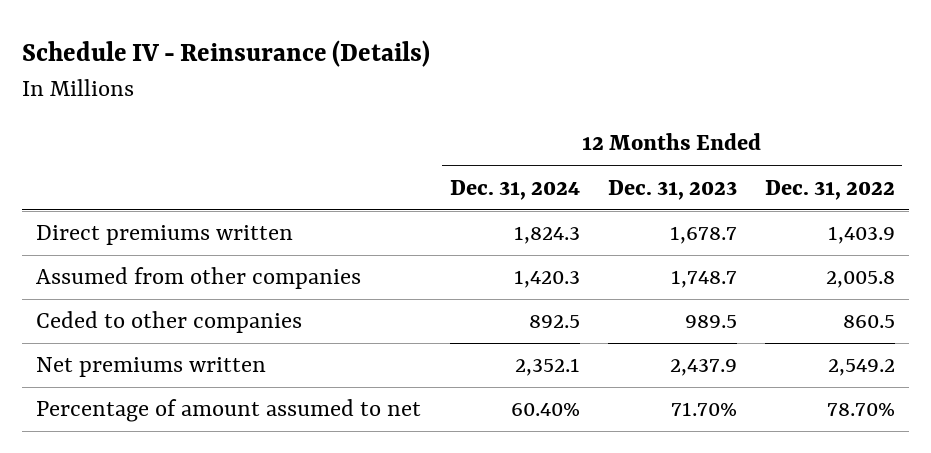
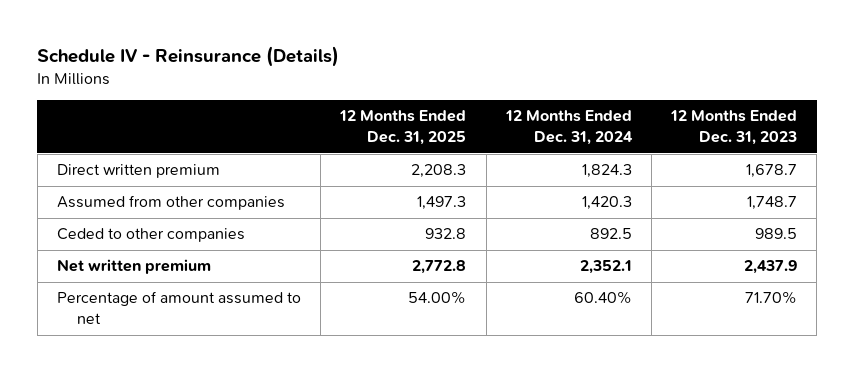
[765,179,896,200] Dec. 31, 2022 -> none
none -> [339,110,467,146] 12 Months Ended Dec. 31, 2025
[36,225,294,246] Direct premiums written -> [57,164,221,179] Direct written premium
[36,357,267,378] Net premiums written -> [57,259,212,275] Net written premium

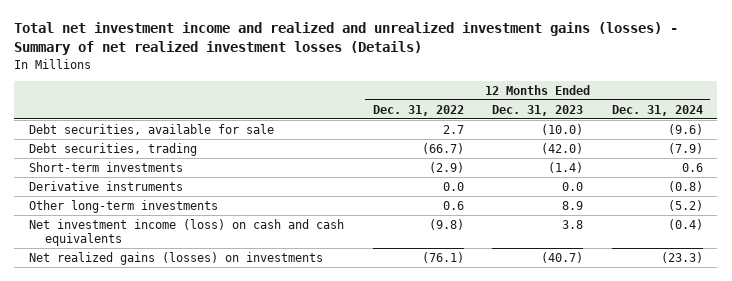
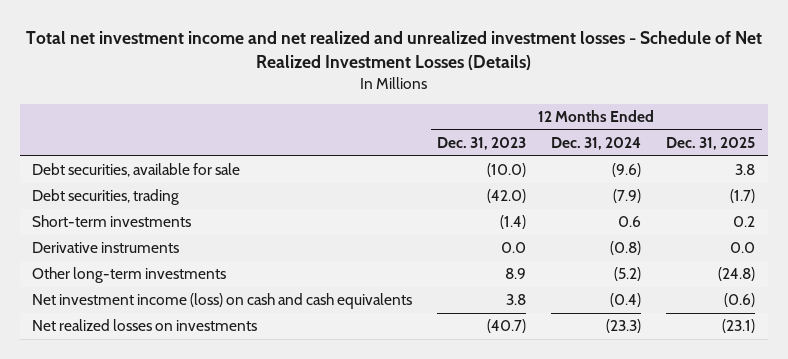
[14,22,679,56] Total net investment income and realized and unrealized investment gains (losses) - Summary of net realized investment losses (Details) -> [25,30,762,70] Total net investment income and net realized and unrealized investment losses - Schedule of Net Realized Investment Losses (Details)
[372,104,464,116] Dec. 31, 2022 -> none
none -> [666,137,756,151] Dec. 31, 2025
[28,251,323,265] Net realized gains (losses) on investments -> [32,319,258,332] Net realized losses on investments

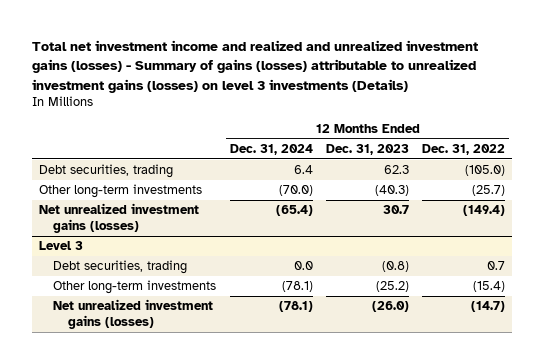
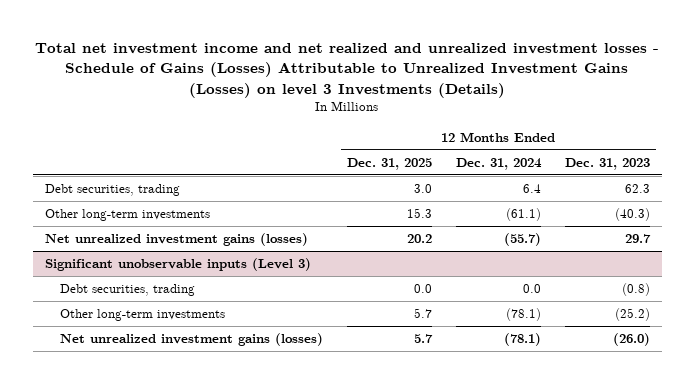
[32,40,479,93] Total net investment income and realized and unrealized investment gains (losses) - Summary of gains (losses) attributable to unrealized investment gains (losses) on level 3 investments (Details) -> [35,42,660,98] Total net investment income and net realized and unrealized investment losses - Schedule of Gains (Losses) Attributable to Unrealized Investment Gains (Losses) on level 3 Investments (Details)
[422,144,506,156] Dec. 31, 2022 -> none
none -> [346,157,432,170] Dec. 31, 2025
[278,185,313,197] (70.0) -> [505,208,541,222] (61.1)
[275,205,313,217] (65.4) -> [503,233,541,247] (55.7)
[383,205,410,215] 30.7 -> [624,234,651,244] 29.7
[38,241,83,251] Level 3 -> [44,258,311,272] Significant unobservable inputs (Level 3)

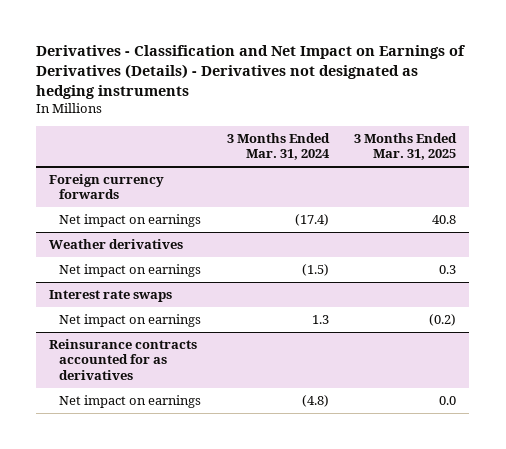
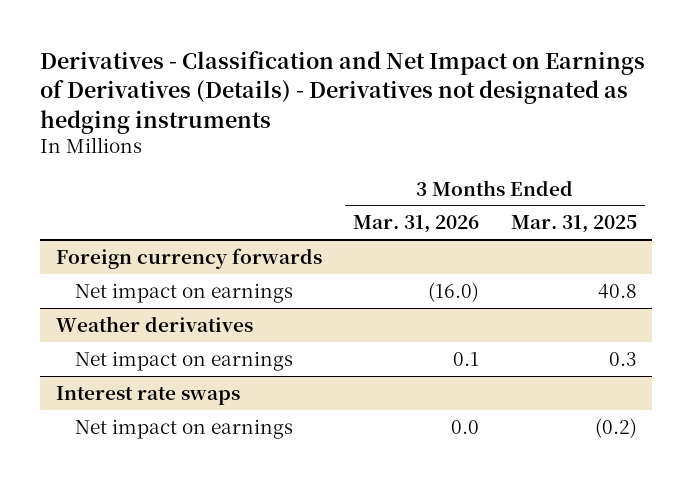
[226,132,330,161] 3 Months Ended Mar. 31, 2024 -> none
none -> [353,215,480,234] Mar. 31, 2026
[49,339,198,380] Reinsurance contracts accounted for as derivatives -> none
[59,395,202,409] Net impact on earnings -> none

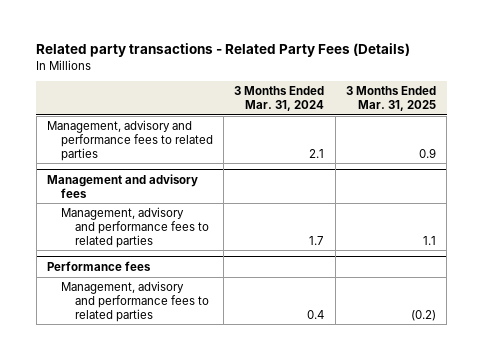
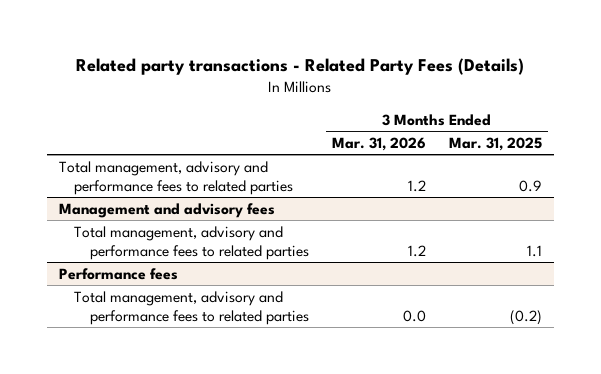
[234,86,325,112] 3 Months Ended Mar. 31, 2024 -> none
none -> [332,136,427,151] Mar. 31, 2026
[46,120,214,161] Management, advisory and performance fees to related parties -> [58,160,294,195] Total management, advisory and performance fees to related parties
[61,207,210,248] Management, advisory and performance fees to related parties -> [74,225,310,260] Total management, advisory and performance fees to related parties
[61,281,210,322] Management, advisory and performance fees to related parties -> [74,290,310,325] Total management, advisory and performance fees to related parties

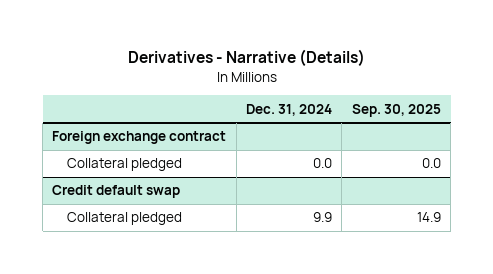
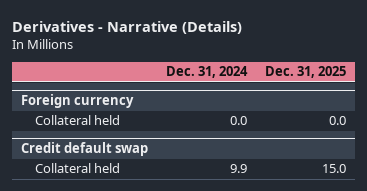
[351,103,441,117] Sep. 30, 2025 -> none
none -> [265,66,347,79] Dec. 31, 2025
[52,131,227,145] Foreign exchange contract -> [21,94,135,109] Foreign currency
[67,158,183,172] Collateral pledged -> [34,115,120,126] Collateral held
[67,212,183,226] Collateral pledged -> [34,163,120,174] Collateral held

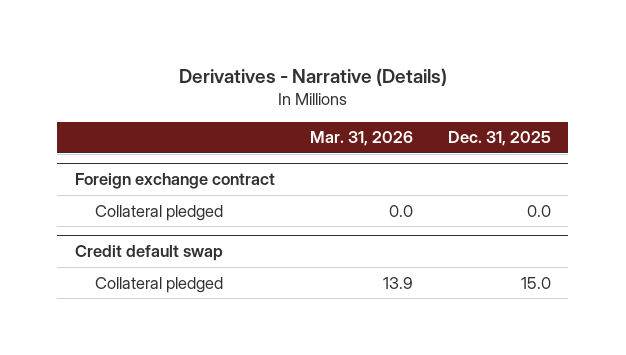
[166,66,249,79] Dec. 31, 2024 -> none
none -> [309,131,413,147] Mar. 31, 2026
[21,94,135,109] Foreign currency -> [74,173,275,190] Foreign exchange contract
[34,115,120,126] Collateral held -> [95,204,224,221] Collateral pledged
[34,163,120,174] Collateral held -> [95,276,224,293] Collateral pledged

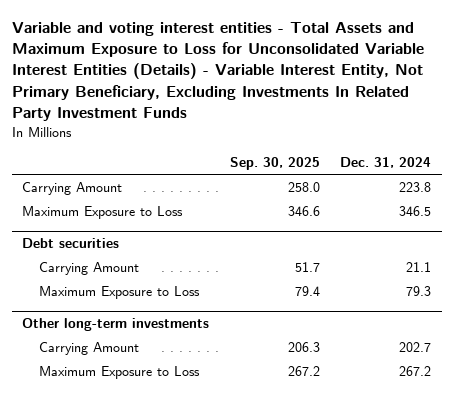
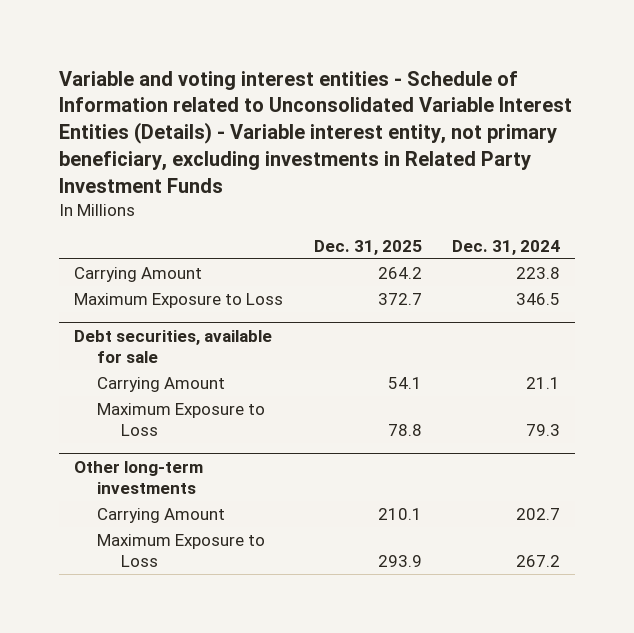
[11,21,424,122] Variable and voting interest entities - Total Assets and Maximum Exposure to Loss for Unconsolidated Variable Interest Entities (Details) - Variable Interest Entity, Not Primary Beneficiary, Excluding Investments In Related Party Investment Funds -> [58,70,572,193] Variable and voting interest entities - Schedule of Information related to Unconsolidated Variable Interest Entities (Details) - Variable interest entity, not primary beneficiary, excluding investments in Related Party Investment Funds
[229,157,320,171] Sep. 30, 2025 -> none
none -> [313,240,422,256] Dec. 31, 2025
[21,237,119,248] Debt securities -> [74,329,273,364] Debt securities, available for sale

